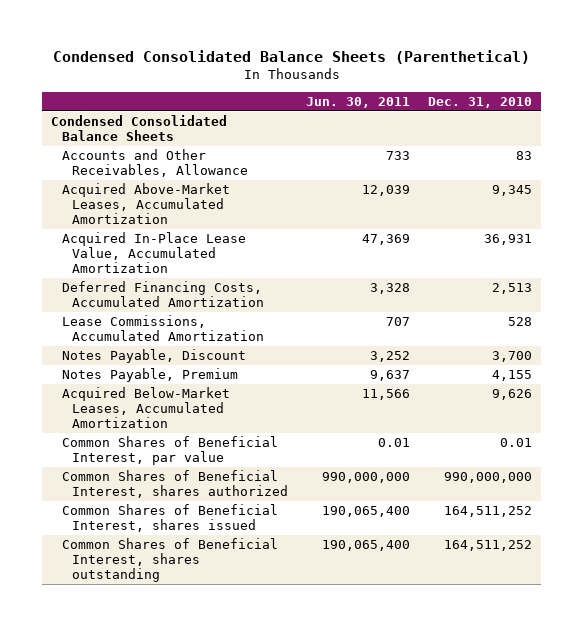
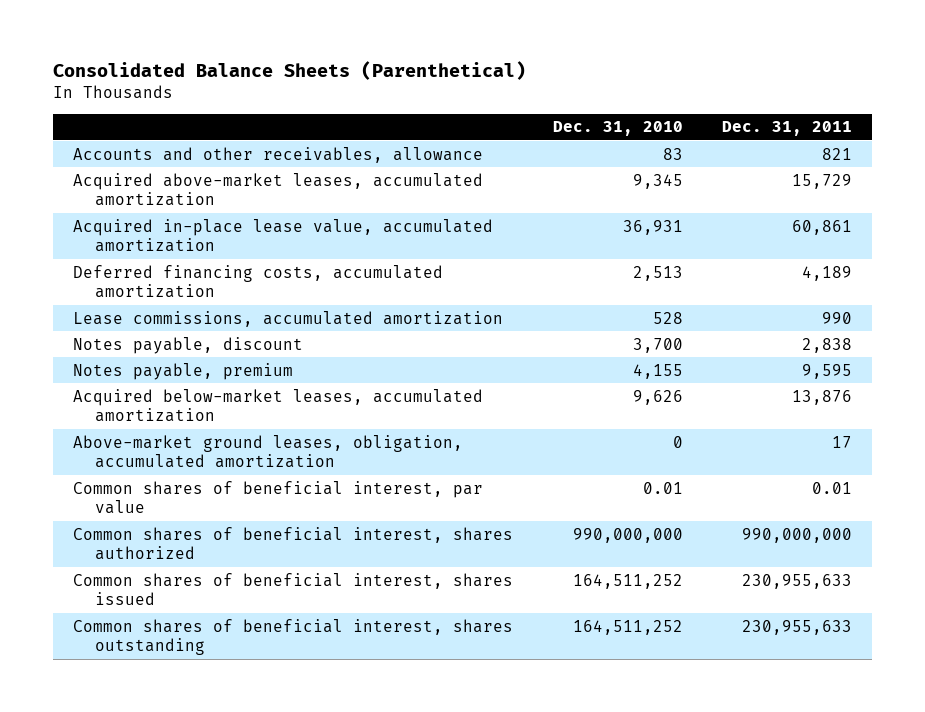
[52,50,530,65] Condensed Consolidated Balance Sheets (Parenthetical) -> [53,61,527,81] Consolidated Balance Sheets (Parenthetical)
[306,97,411,109] Jun. 30, 2011 -> none
none -> [722,121,853,137] Dec. 31, 2011
[51,115,228,141] Condensed Consolidated Balance Sheets -> none
[61,149,249,177] Accounts and Other Receivables, Allowance -> [72,146,483,163] Accounts and other receivables, allowance
[61,183,230,224] Acquired Above-Market Leases, Accumulated Amortization -> [72,172,483,206] Acquired above-market leases, accumulated amortization
[61,232,246,273] Acquired In-Place Lease Value, Accumulated Amortization -> [72,218,493,252] Acquired in-place lease value, accumulated amortization
[61,281,265,307] Deferred Financing Costs, Accumulated Amortization -> [72,264,443,298] Deferred financing costs, accumulated amortization
[61,315,265,341] Lease Commissions, Accumulated Amortization -> [72,310,503,327] Lease commissions, accumulated amortization
[61,349,246,364] Notes Payable, Discount -> [72,336,303,354] Notes payable, discount
[61,368,238,383] Notes Payable, Premium -> [72,362,293,380] Notes payable, premium
[61,387,230,428] Acquired Below-Market Leases, Accumulated Amortization -> [72,388,483,422] Acquired below-market leases, accumulated amortization
none -> [72,434,463,468] Above-market ground leases, obligation, accumulated amortization
[61,436,278,465] Common Shares of Beneficial Interest, par value -> [72,480,483,514] Common shares of beneficial interest, par value
[61,470,289,498] Common Shares of Beneficial Interest, shares authorized -> [72,526,513,560] Common shares of beneficial interest, shares authorized
[61,504,278,532] Common Shares of Beneficial Interest, shares issued -> [72,572,513,605] Common shares of beneficial interest, shares issued
[61,538,278,582] Common Shares of Beneficial Interest, shares outstanding -> [72,618,513,655] Common shares of beneficial interest, shares outstanding

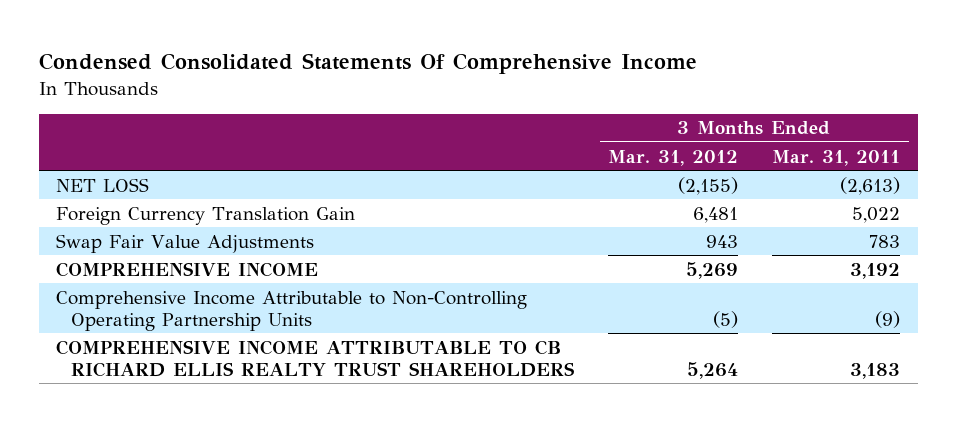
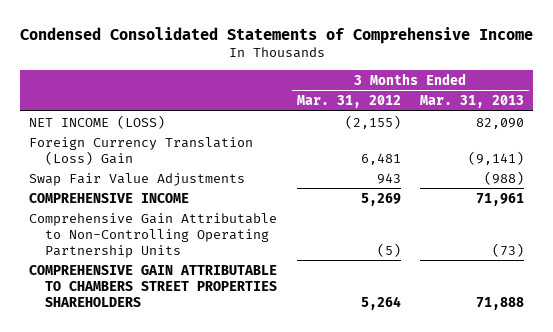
[39,52,698,74] Condensed Consolidated Statements Of Comprehensive Income -> [19,26,533,44] Condensed Consolidated Statements of Comprehensive Income
[772,149,901,166] Mar. 31, 2011 -> none
none -> [419,95,524,109] Mar. 31, 2013
[56,177,150,192] NET LOSS -> [29,114,166,129] NET INCOME (LOSS)
[56,206,356,225] Foreign Currency Translation Gain -> [29,136,254,165] Foreign Currency Translation (Loss) Gain
[56,290,528,331] Comprehensive Income Attributable to Non-Controlling Operating Partnership Units -> [29,212,278,258] Comprehensive Gain Attributable to Non-Controlling Operating Partnership Units
[56,339,576,377] COMPREHENSIVE INCOME ATTRIBUTABLE TO CB RICHARD ELLIS REALTY TRUST SHAREHOLDERS -> [29,264,278,307] COMPREHENSIVE GAIN ATTRIBUTABLE TO CHAMBERS STREET PROPERTIES SHAREHOLDERS

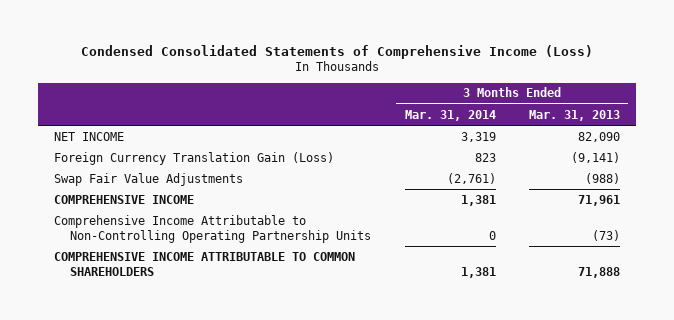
[19,26,533,44] Condensed Consolidated Statements of Comprehensive Income -> [80,44,593,59] Condensed Consolidated Statements of Comprehensive Income (Loss)
[296,95,401,109] Mar. 31, 2012 -> none
none -> [404,109,496,121] Mar. 31, 2014
[29,114,166,129] NET INCOME (LOSS) -> [54,131,125,141] NET INCOME
[29,136,254,165] Foreign Currency Translation (Loss) Gain -> [54,151,335,165] Foreign Currency Translation Gain (Loss)
[29,212,278,258] Comprehensive Gain Attributable to Non-Controlling Operating Partnership Units -> [54,214,372,243] Comprehensive Income Attributable to Non-Controlling Operating Partnership Units
[29,264,278,307] COMPREHENSIVE GAIN ATTRIBUTABLE TO CHAMBERS STREET PROPERTIES SHAREHOLDERS -> [54,251,356,276] COMPREHENSIVE INCOME ATTRIBUTABLE TO COMMON SHAREHOLDERS

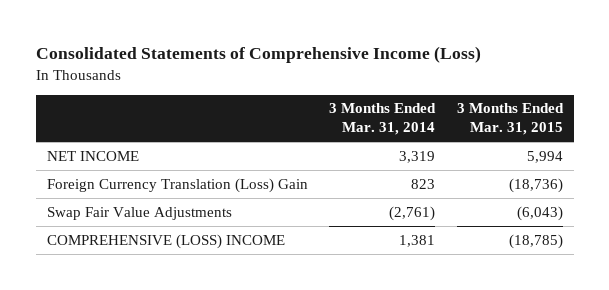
[80,44,593,59] Condensed Consolidated Statements of Comprehensive Income (Loss) -> [35,46,481,64] Consolidated Statements of Comprehensive Income (Loss)
[528,109,620,121] Mar. 31, 2013 -> none
none -> [456,103,564,136] 3 Months Ended Mar. 31, 2015
[54,151,335,165] Foreign Currency Translation Gain (Loss) -> [46,177,308,193] Foreign Currency Translation (Loss) Gain
[54,214,372,243] Comprehensive Income Attributable to Non-Controlling Operating Partnership Units -> none
[54,251,356,276] COMPREHENSIVE INCOME ATTRIBUTABLE TO COMMON SHAREHOLDERS -> none
[54,194,195,204] COMPREHENSIVE INCOME -> [46,233,285,249] COMPREHENSIVE (LOSS) INCOME

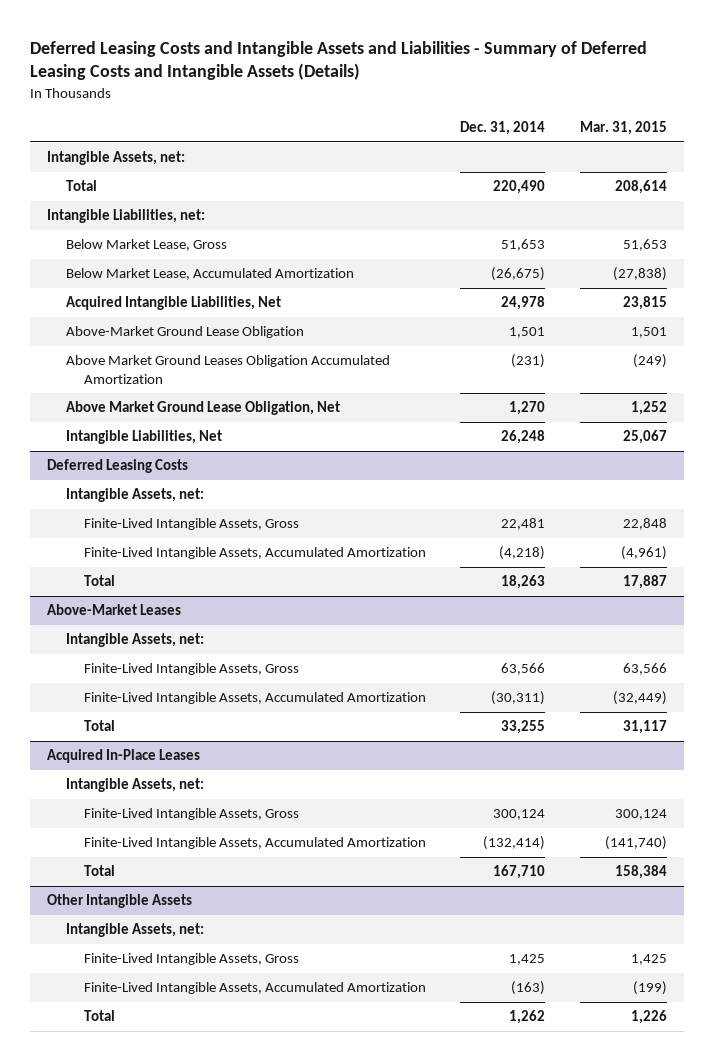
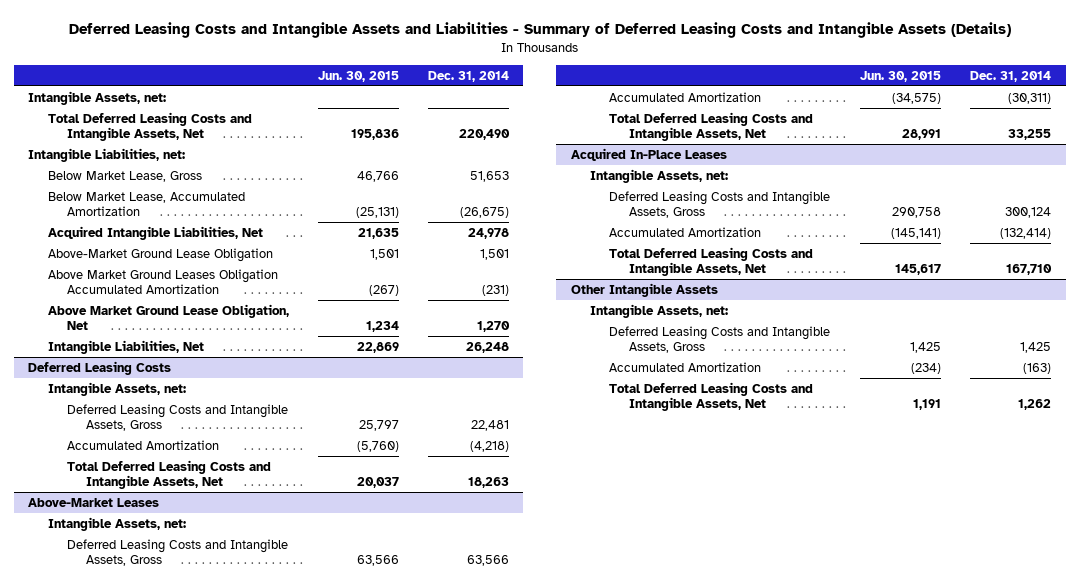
[579,121,667,136] Mar. 31, 2015 -> none
none -> [317,70,399,82] Jun. 30, 2015
[65,180,97,192] Total -> [47,111,252,142] Total Deferred Leasing Costs and Intangible Assets, Net
[84,518,300,531] Finite-Lived Intangible Assets, Gross -> [66,403,288,432] Deferred Leasing Costs and Intangible Assets, Gross
[84,547,427,560] Finite-Lived Intangible Assets, Accumulated Amortization -> [66,439,219,450] Accumulated Amortization
[84,575,116,587] Total -> [66,459,271,490] Total Deferred Leasing Costs and Intangible Assets, Net
[84,663,300,676] Finite-Lived Intangible Assets, Gross -> [66,538,288,567] Deferred Leasing Costs and Intangible Assets, Gross
[84,692,427,705] Finite-Lived Intangible Assets, Accumulated Amortization -> [609,91,762,102] Accumulated Amortization
[84,720,116,732] Total -> [609,111,814,142] Total Deferred Leasing Costs and Intangible Assets, Net
[84,808,300,821] Finite-Lived Intangible Assets, Gross -> [609,190,831,219] Deferred Leasing Costs and Intangible Assets, Gross
[84,837,427,850] Finite-Lived Intangible Assets, Accumulated Amortization -> [609,226,762,237] Accumulated Amortization
[84,865,116,877] Total -> [609,246,814,277] Total Deferred Leasing Costs and Intangible Assets, Net
[84,953,300,966] Finite-Lived Intangible Assets, Gross -> [609,325,831,354] Deferred Leasing Costs and Intangible Assets, Gross
[84,982,427,995] Finite-Lived Intangible Assets, Accumulated Amortization -> [609,361,762,372] Accumulated Amortization
[84,1010,116,1022] Total -> [609,381,814,412] Total Deferred Leasing Costs and Intangible Assets, Net

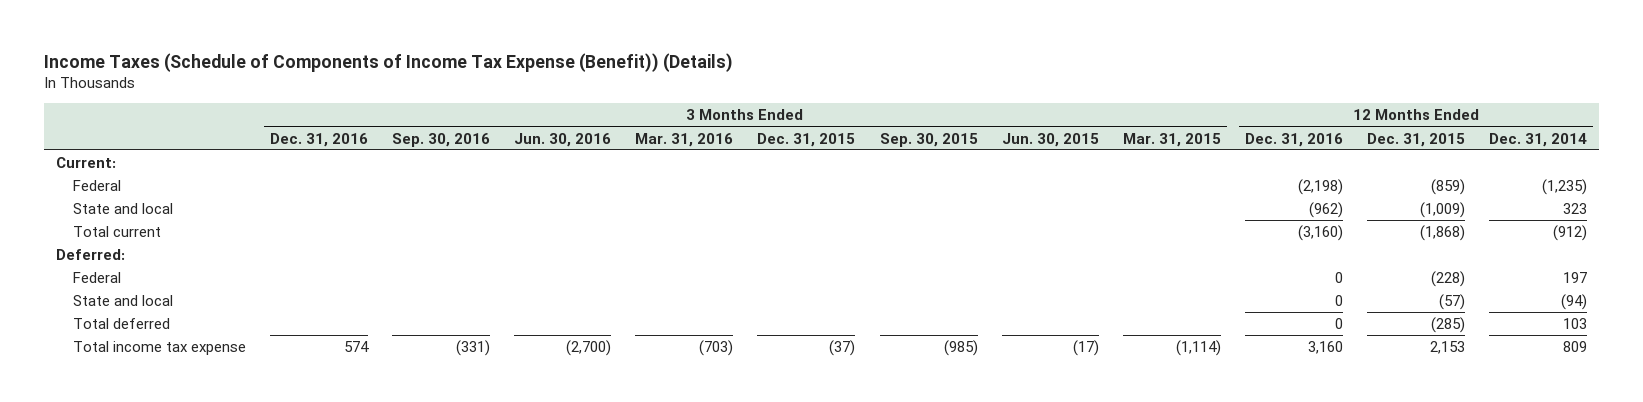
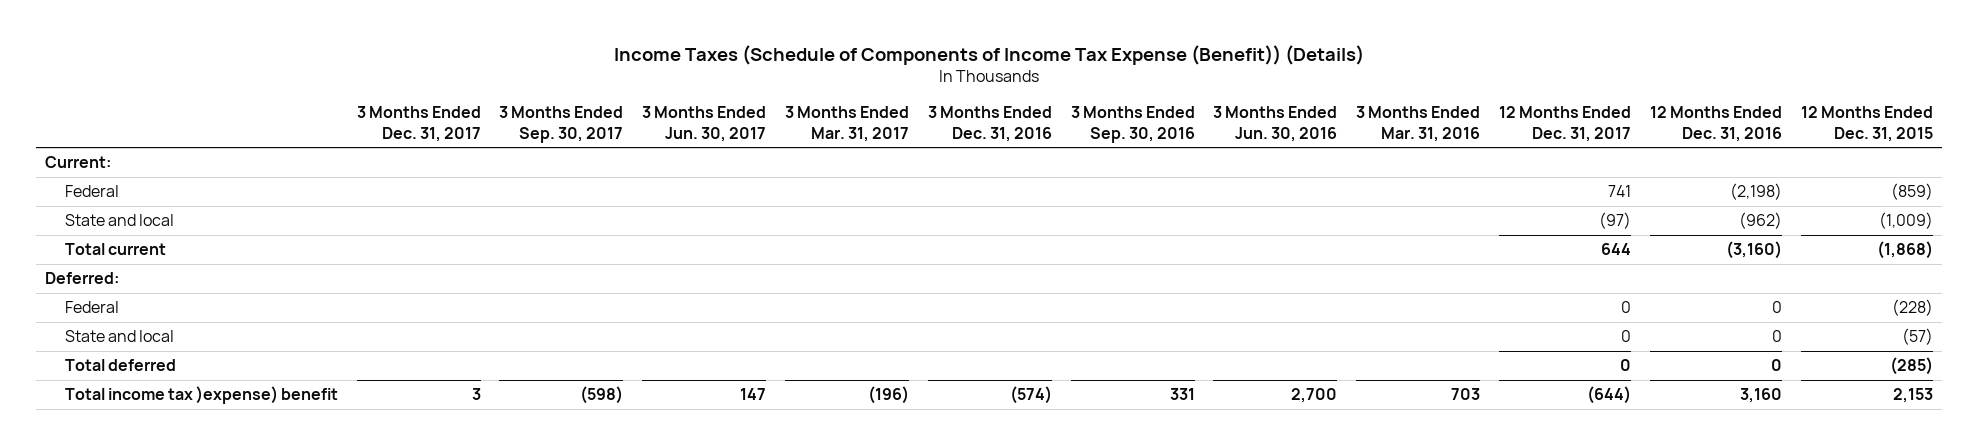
[757,132,856,147] Dec. 31, 2015 -> none
[879,132,978,147] Sep. 30, 2015 -> none
[1001,132,1099,147] Jun. 30, 2015 -> none
[1122,132,1221,147] Mar. 31, 2015 -> none
[1488,132,1587,147] Dec. 31, 2014 -> none
none -> [356,106,481,142] 3 Months Ended Dec. 31, 2017
none -> [499,106,624,143] 3 Months Ended Sep. 30, 2017
none -> [642,106,767,142] 3 Months Ended Jun. 30, 2017
none -> [785,106,910,142] 3 Months Ended Mar. 31, 2017
none -> [1499,106,1632,142] 12 Months Ended Dec. 31, 2017
[73,340,247,355] Total income tax expense -> [64,386,338,405] Total income tax )expense) benefit
[344,340,370,352] 574 -> [1009,386,1052,405] (574)
[456,339,491,356] (331) -> [1169,388,1195,401] 331
[566,339,612,356] (2,700) -> [1291,388,1338,404] 2,700
[699,339,734,356] (703) -> [1451,388,1481,401] 703

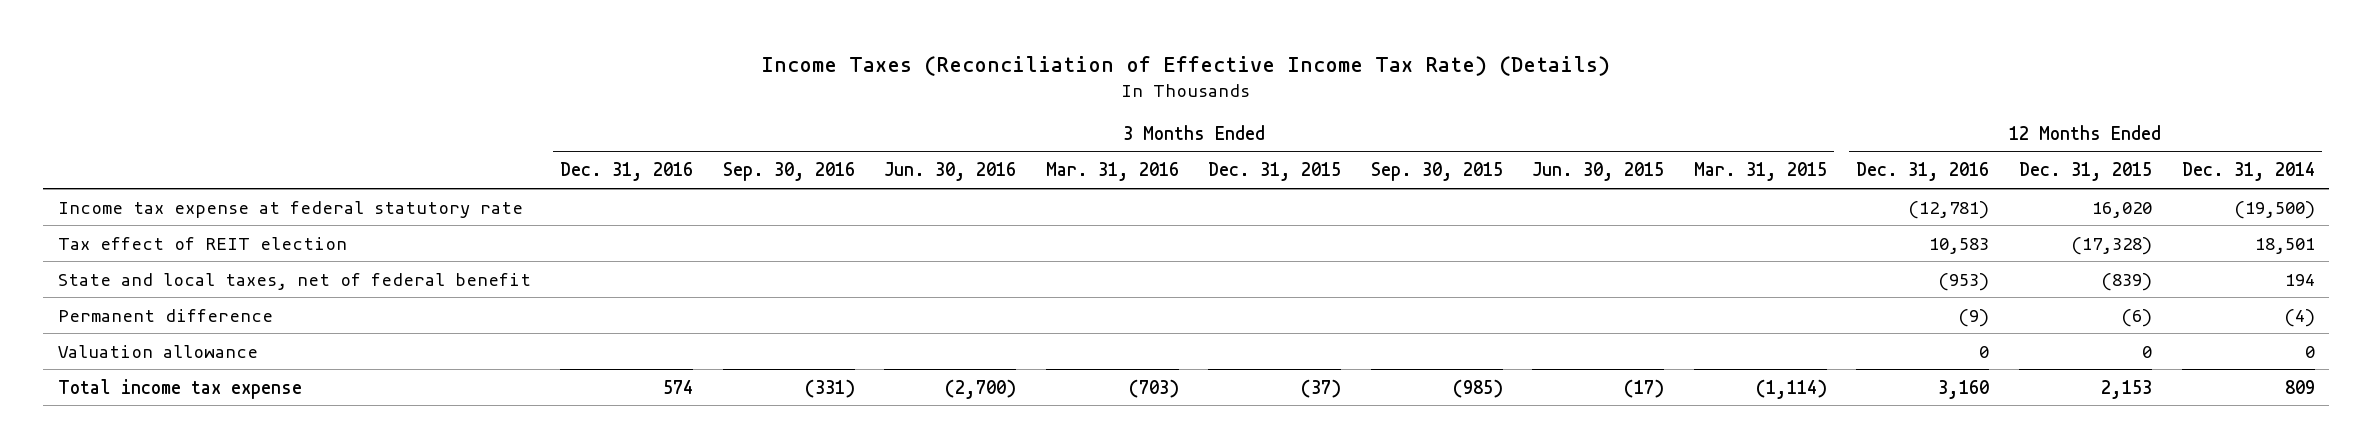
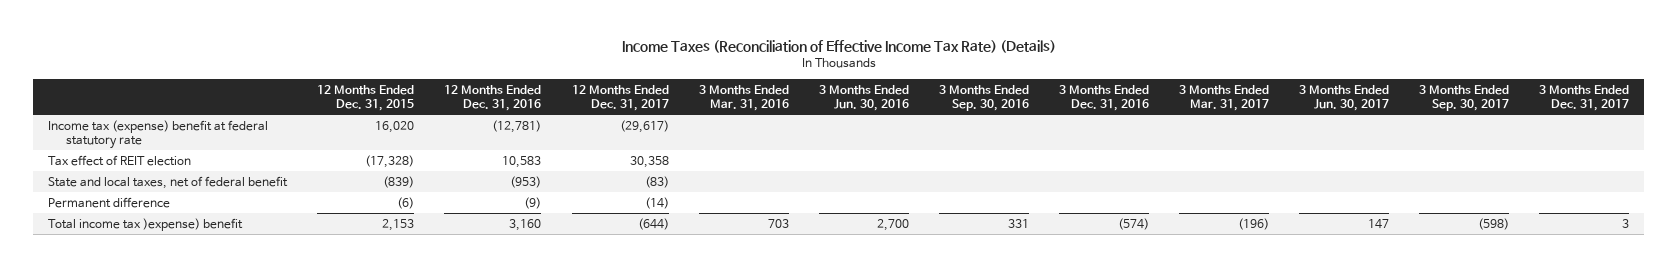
[1208,162,1342,182] Dec. 31, 2015 -> none
[1370,162,1503,182] Sep. 30, 2015 -> none
[1532,162,1665,182] Jun. 30, 2015 -> none
[1693,162,1827,182] Mar. 31, 2015 -> none
[2181,162,2315,182] Dec. 31, 2014 -> none
none -> [571,84,669,112] 12 Months Ended Dec. 31, 2017
none -> [1179,84,1270,112] 3 Months Ended Mar. 31, 2017
none -> [1299,84,1390,112] 3 Months Ended Jun. 30, 2017
none -> [1419,84,1510,112] 3 Months Ended Sep. 30, 2017
none -> [1539,84,1630,112] 3 Months Ended Dec. 31, 2017
[57,200,523,218] Income tax expense at federal statutory rate -> [48,119,269,150] Income tax (expense) benefit at federal statutory rate
[57,344,258,358] Valuation allowance -> none
[57,378,302,399] Total income tax expense -> [48,217,244,231] Total income tax )expense) benefit
[663,379,694,394] 574 -> [1117,217,1149,230] (574)
[804,378,855,398] (331) -> [1007,218,1029,228] 331
[945,378,1017,399] (2,700) -> [876,218,909,231] 2,700
[1128,378,1179,398] (703) -> [767,218,789,228] 703

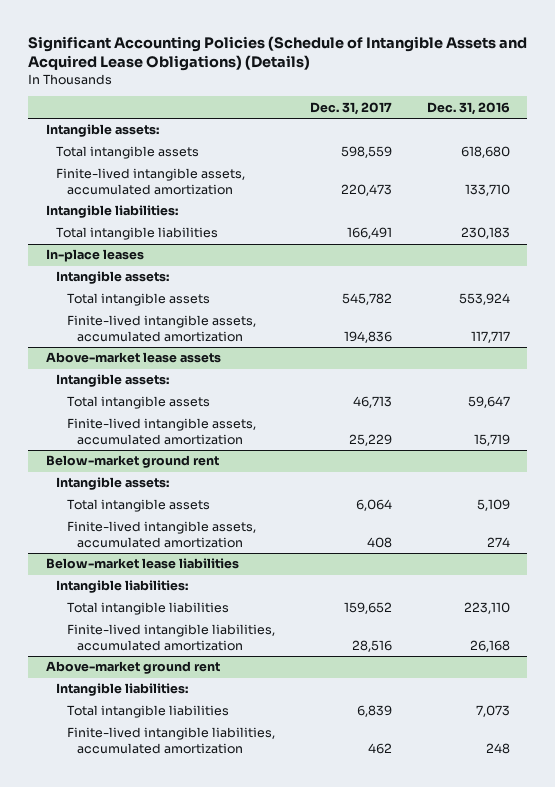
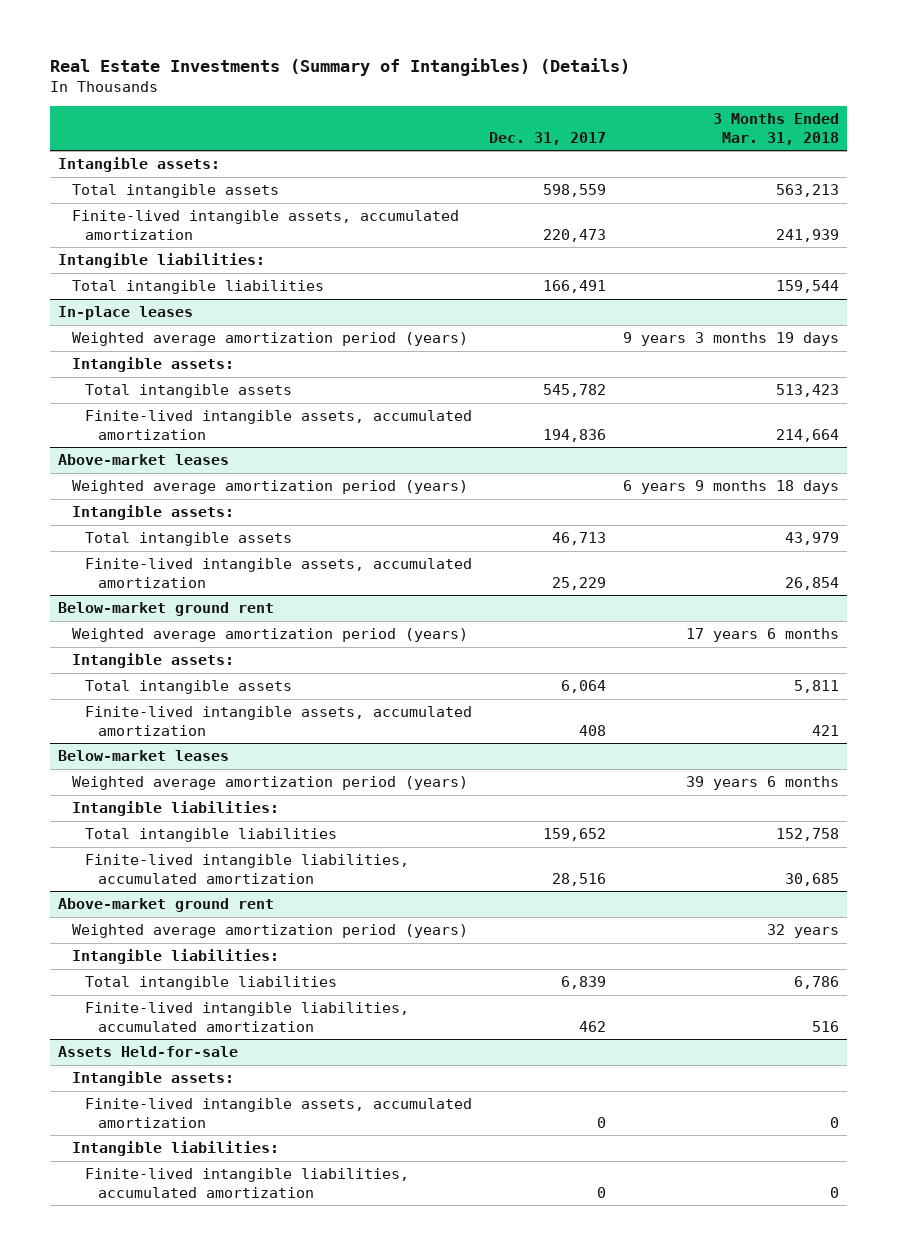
[28,35,528,71] Significant Accounting Policies (Schedule of Intangible Assets and Acquired Lease Obligations) (Details) -> [49,58,630,77] Real Estate Investments (Summary of Intangibles) (Details)
[426,101,510,115] Dec. 31, 2016 -> none
none -> [712,113,839,145] 3 Months Ended Mar. 31, 2018
none -> [71,332,468,347] Weighted average amortization period (years)
[45,352,221,364] Above-market lease assets -> [58,454,230,466] Above-market leases
none -> [71,480,468,495] Weighted average amortization period (years)
none -> [71,628,468,643] Weighted average amortization period (years)
[45,558,239,570] Below-market lease liabilities -> [58,750,230,762] Below-market leases
none -> [71,776,468,791] Weighted average amortization period (years)
none -> [71,924,468,939] Weighted average amortization period (years)
none -> [58,1046,239,1058] Assets Held-for-sale
none -> [71,1071,234,1087] Intangible assets:
none -> [84,1098,472,1128] Finite-lived intangible assets, accumulated amortization
none -> [71,1141,279,1157] Intangible liabilities:
none -> [84,1168,409,1198] Finite-lived intangible liabilities, accumulated amortization

